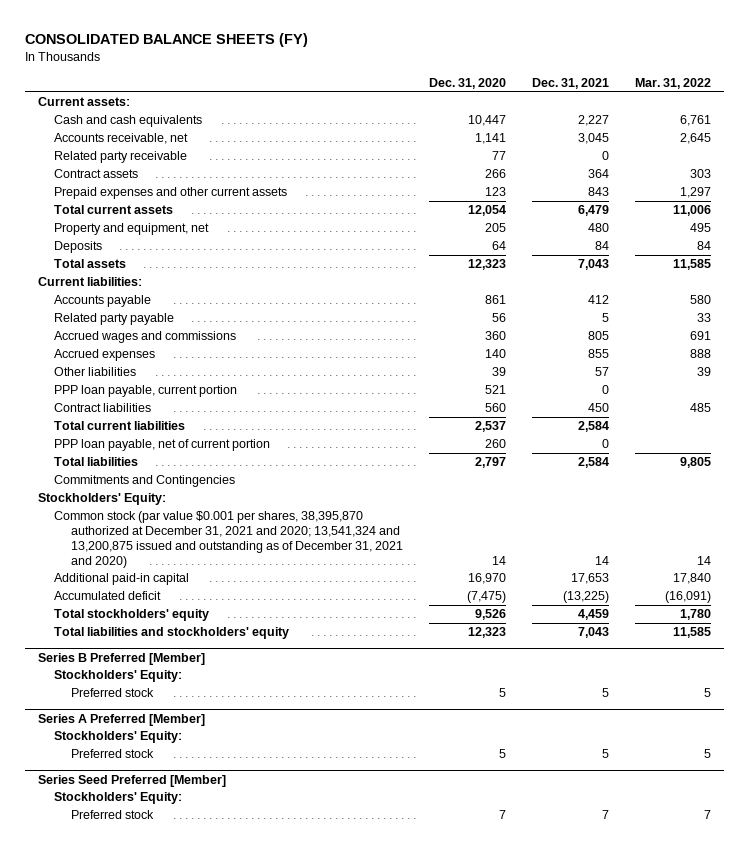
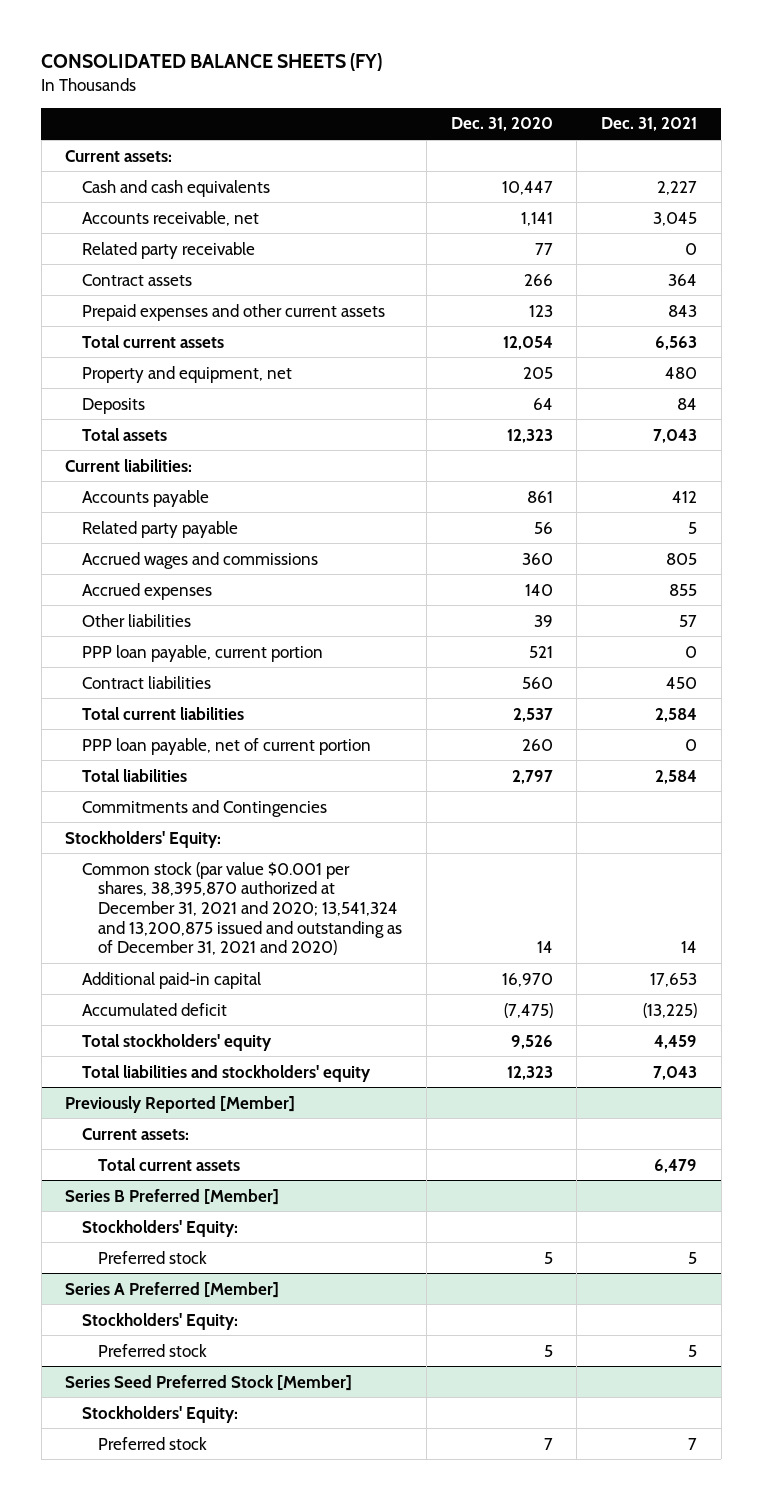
[634,78,711,90] Mar. 31, 2022 -> none
[577,205,609,217] 6,479 -> [654,335,697,350] 6,563
none -> [65,1095,296,1113] Previously Reported [Member]
none -> [81,1127,189,1140] Current assets:
none -> [98,1157,241,1171] Total current assets
[38,774,227,787] Series Seed Preferred [Member] -> [65,1374,353,1391] Series Seed Preferred Stock [Member]

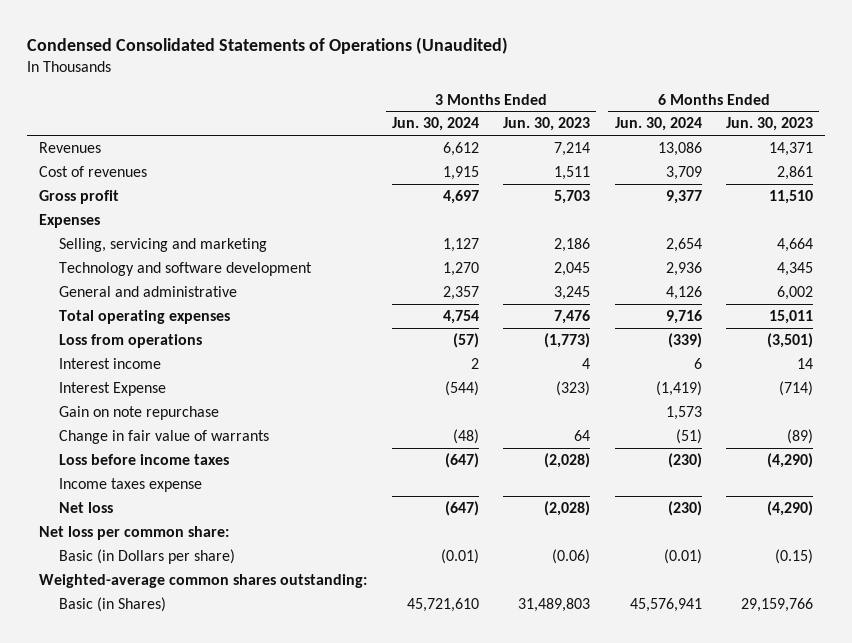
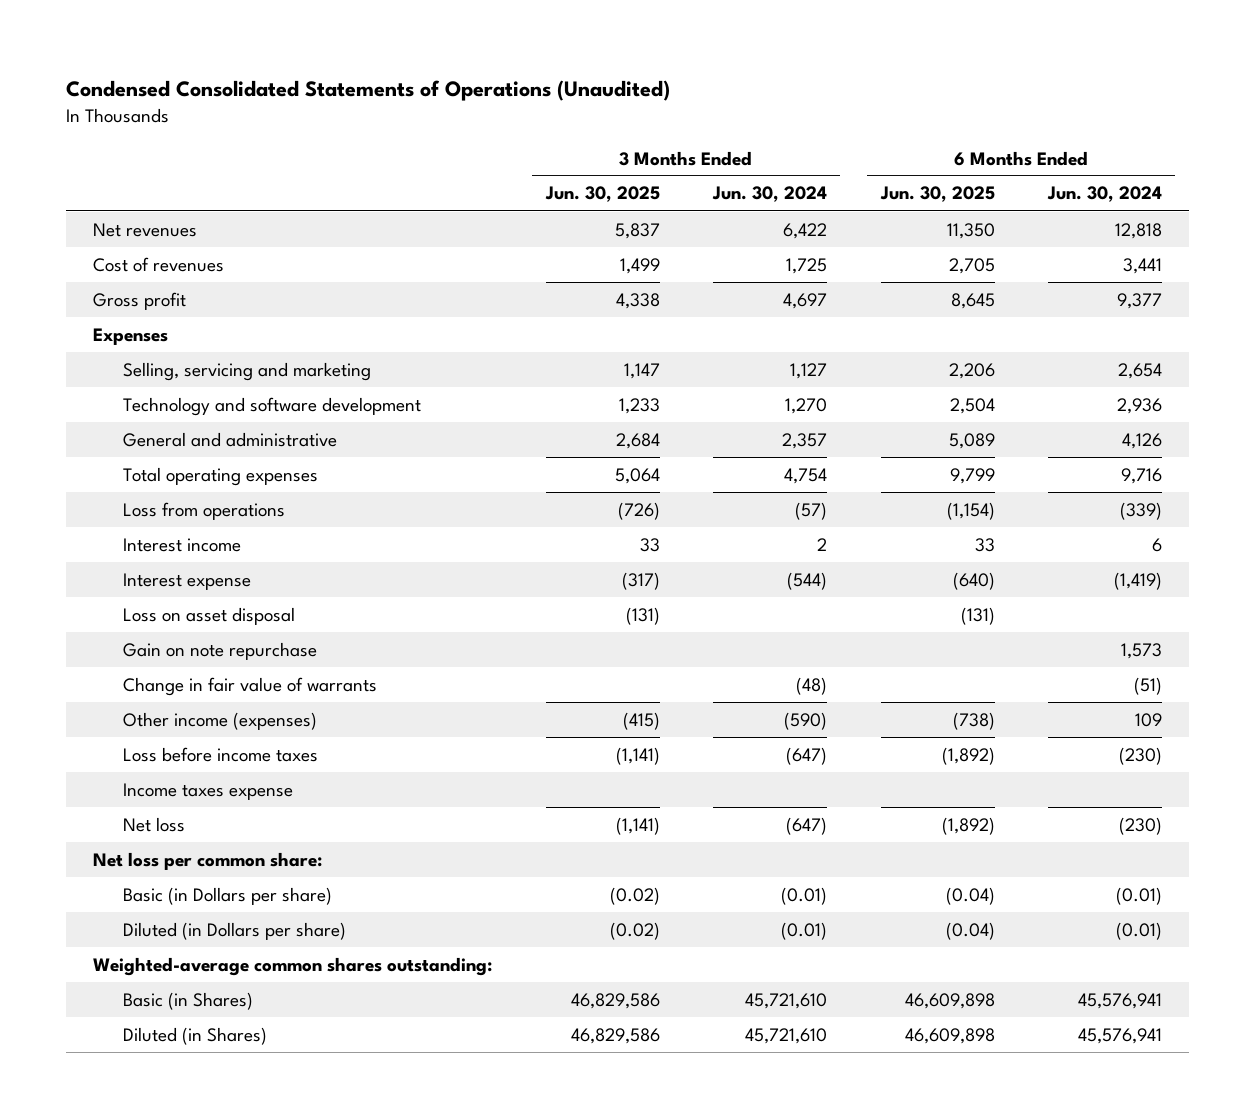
[503,117,591,132] Jun. 30, 2023 -> none
[725,117,813,132] Jun. 30, 2023 -> none
none -> [544,186,660,203] Jun. 30, 2025
none -> [879,186,995,203] Jun. 30, 2025
[39,141,102,153] Revenues -> [93,222,198,237] Net revenues
[442,141,479,156] 6,612 -> [783,222,828,239] 6,422
[657,141,702,156] 13,086 -> [1115,222,1163,239] 12,818
[442,165,479,180] 1,915 -> [786,257,828,274] 1,725
[665,165,702,180] 3,709 -> [1123,257,1163,274] 3,441
[59,381,167,396] Interest Expense -> [122,572,251,590] Interest expense
none -> [122,606,295,625] Loss on asset disposal
none -> [122,711,317,730] Other income (expenses)
none -> [122,921,346,940] Diluted (in Dollars per share)
none -> [122,1026,267,1045] Diluted (in Shares)

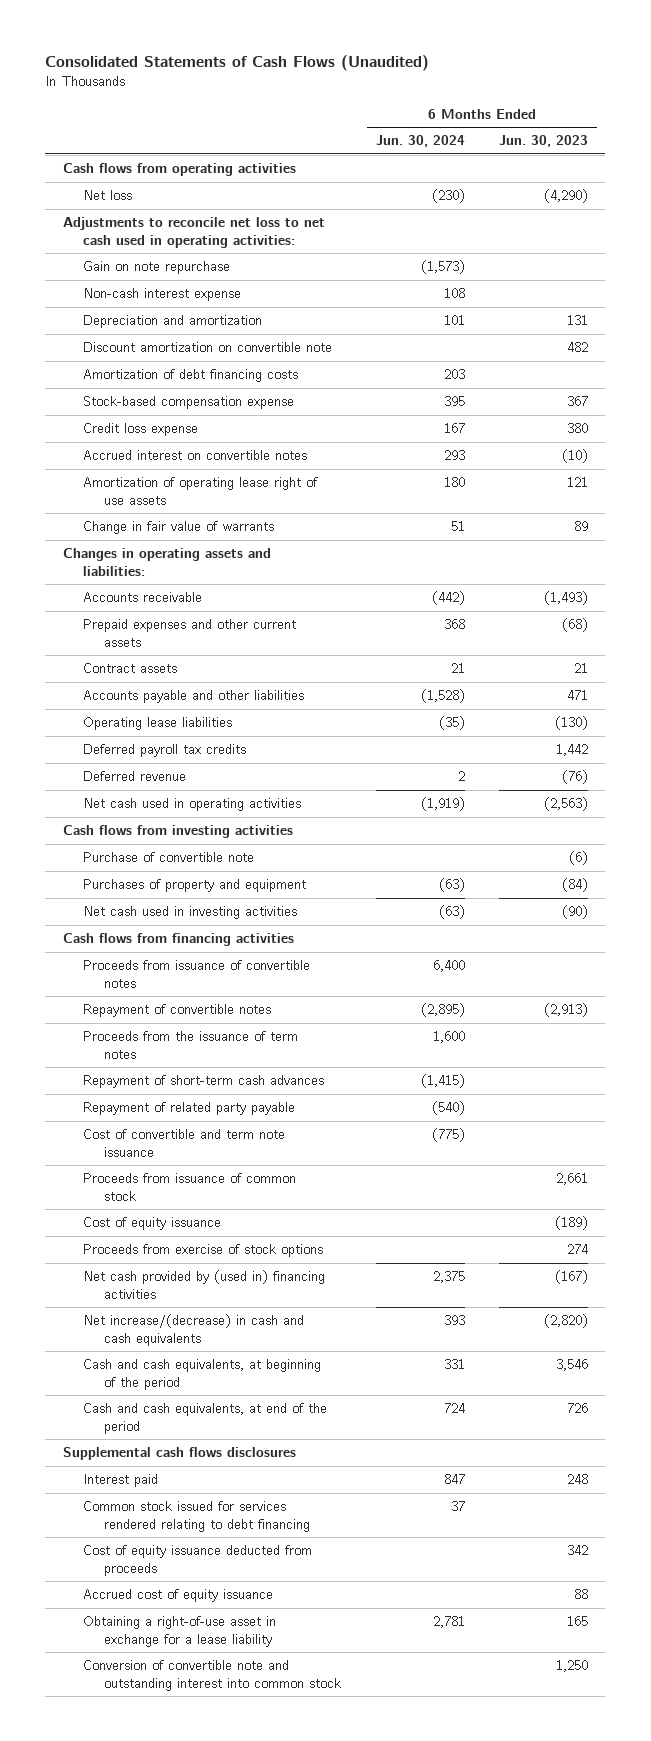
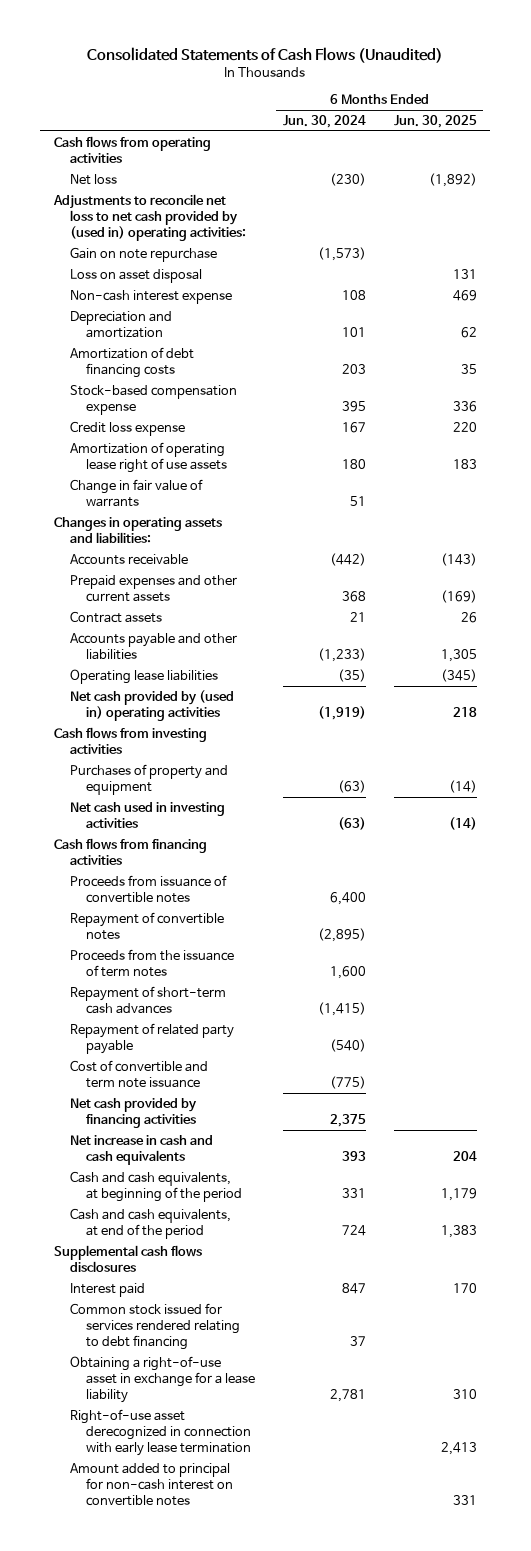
[499,135,589,148] Jun. 30, 2023 -> none
none -> [393,115,477,129] Jun. 30, 2025
[62,217,325,248] Adjustments to reconcile net loss to net cash used in operating activities: -> [53,193,247,241] Adjustments to reconcile net loss to net cash provided by (used in) operating activities:
none -> [70,268,203,283] Loss on asset disposal
[83,342,333,353] Discount amortization on convertible note -> none
[83,450,308,461] Accrued interest on convertible notes -> none
[420,689,465,704] (1,528) -> [317,647,366,662] (1,233)
[83,744,247,758] Deferred payroll tax credits -> none
[83,771,187,782] Deferred revenue -> none
[83,798,302,812] Net cash used in operating activities -> [70,689,235,721] Net cash provided by (used in) operating activities
[83,852,255,863] Purchase of convertible note -> none
[83,1173,297,1201] Proceeds from issuance of common stock -> none
[83,1217,222,1231] Cost of equity issuance -> none
[83,1244,324,1258] Proceeds from exercise of stock options -> none
[83,1270,326,1299] Net cash provided by (used in) financing activities -> [70,1097,198,1128] Net cash provided by financing activities
[83,1314,305,1346] Net increase/(decrease) in cash and cash equivalents -> [70,1134,214,1165] Net increase in cash and cash equivalents
[83,1545,313,1576] Cost of equity issuance deducted from proceeds -> none
[83,1589,274,1603] Accrued cost of equity issuance -> none
[83,1660,342,1691] Conversion of convertible note and outstanding interest into common stock -> none
none -> [70,1408,252,1456] Right-of-use asset derecognized in connection with early lease termination
none -> [70,1462,234,1506] Amount added to principal for non-cash interest on convertible notes

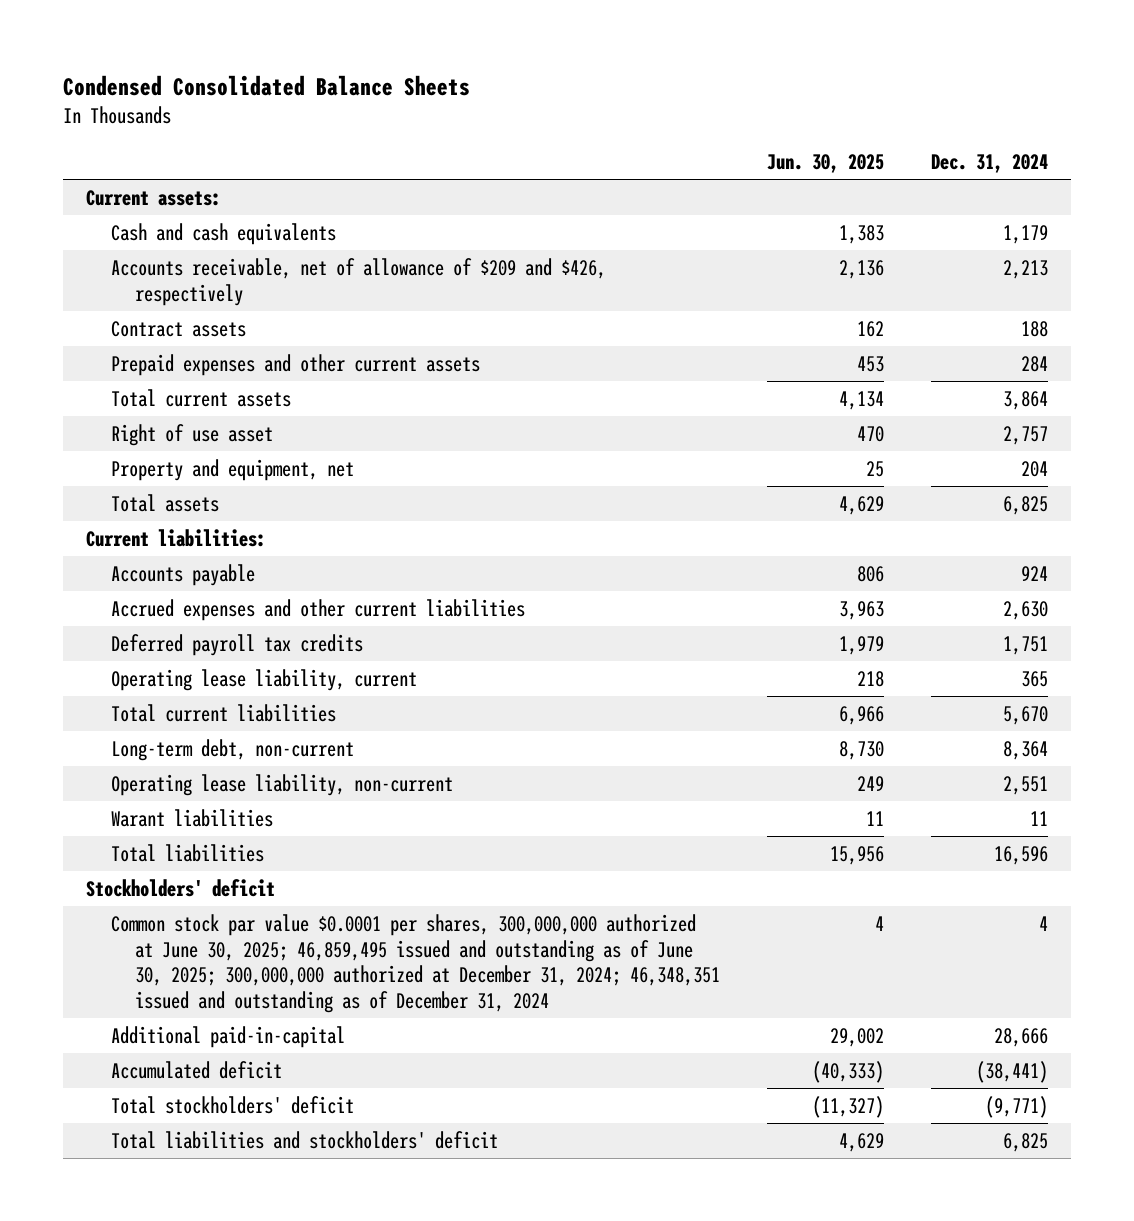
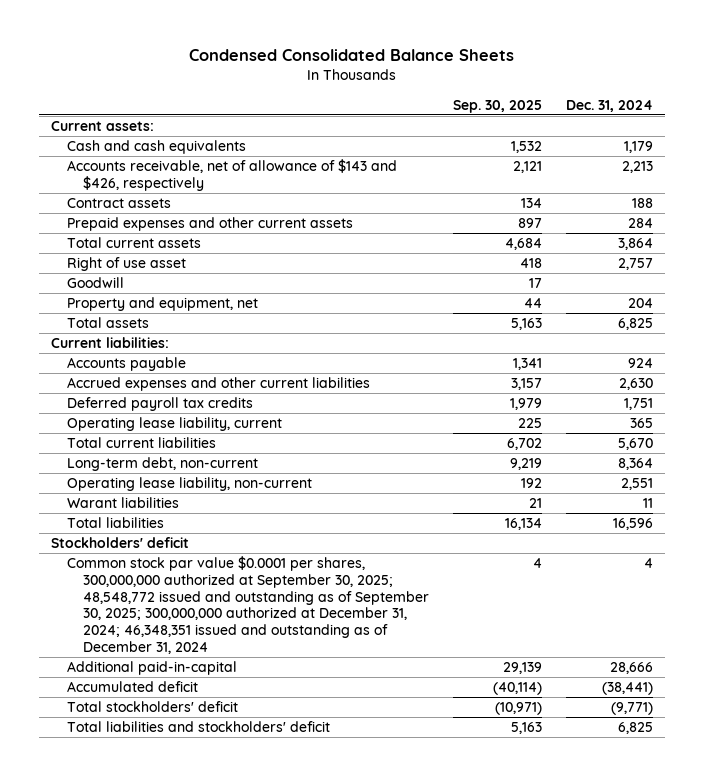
[766,153,884,173] Jun. 30, 2025 -> none
none -> [452,99,542,113] Sep. 30, 2025
[110,257,606,306] Accounts receivable, net of allowance of $209 and $426, respectively -> [67,159,398,191] Accounts receivable, net of allowance of $143 and $426, respectively
none -> [67,277,125,289] Goodwill
[110,913,720,1014] Common stock par value $0.0001 per shares, 300,000,000 authorized at June 30, 2025; 46,859,495 issued and outstanding as of June 30, 2025; 300,000,000 authorized at December 31, 2024; 46,348,351 issued and outstanding as of December 31, 2024 -> [67,556,429,654] Common stock par value $0.0001 per shares, 300,000,000 authorized at September 30, 2025; 48,548,772 issued and outstanding as of September 30, 2025; 300,000,000 authorized at December 31, 2024; 46,348,351 issued and outstanding as of December 31, 2024

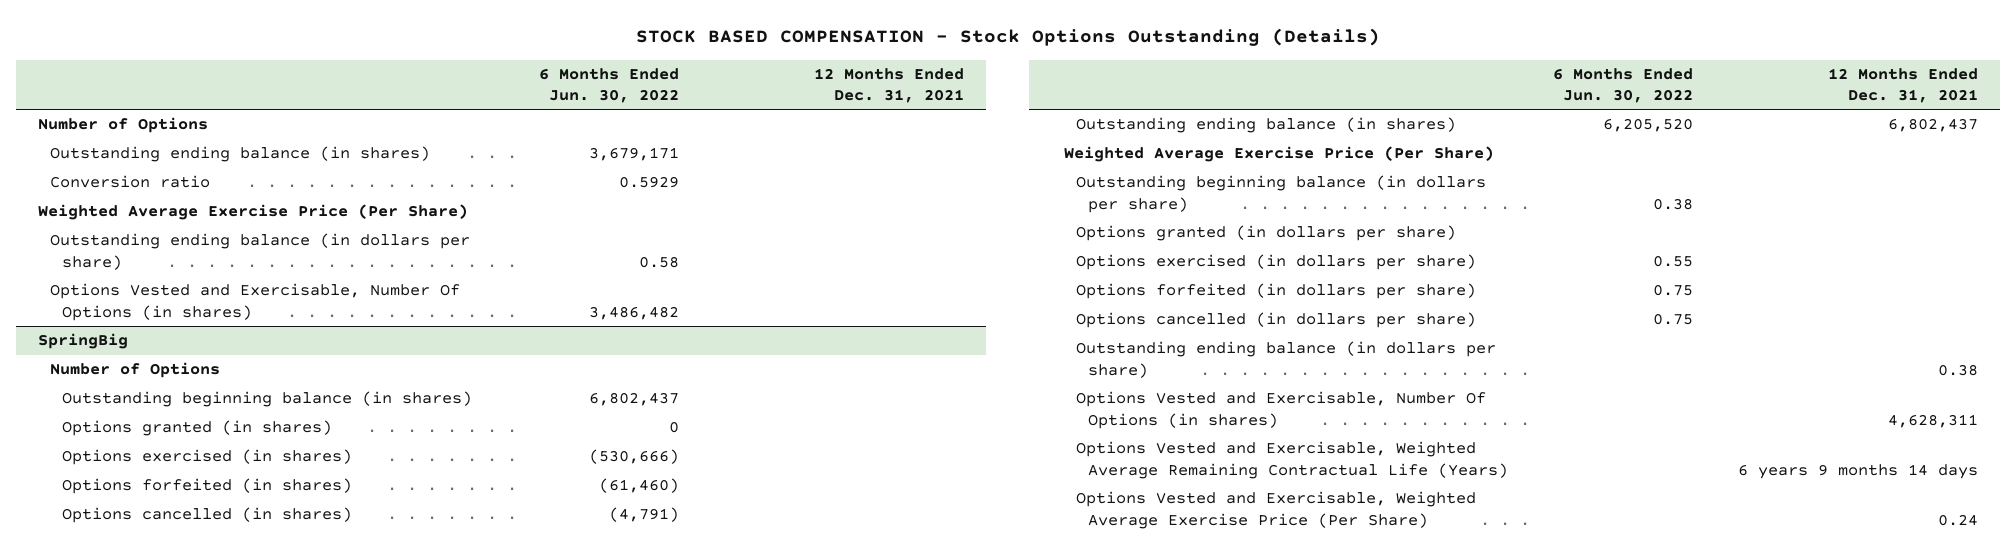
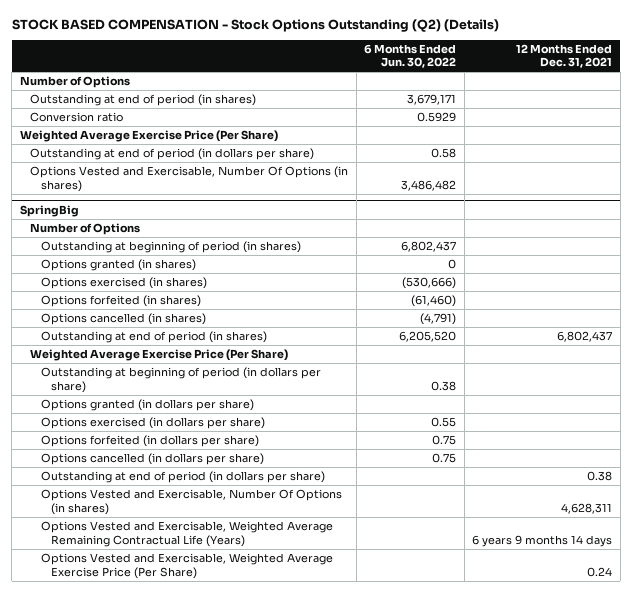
[635,28,1380,47] STOCK BASED COMPENSATION - Stock Options Outstanding (Details) -> [11,18,499,32] STOCK BASED COMPENSATION - Stock Options Outstanding (Q2) (Details)
[50,146,431,163] Outstanding ending balance (in shares) -> [30,94,257,107] Outstanding at end of period (in shares)
[50,233,471,270] Outstanding ending balance (in dollars per share) -> [30,148,315,161] Outstanding at end of period (in dollars per share)
[62,391,473,408] Outstanding beginning balance (in shares) -> [40,241,301,254] Outstanding at beginning of period (in shares)
[1075,117,1456,134] Outstanding ending balance (in shares) -> [40,331,267,344] Outstanding at end of period (in shares)
[1075,175,1486,213] Outstanding beginning balance (in dollars per share) -> [40,367,321,393] Outstanding at beginning of period (in dollars per share)
[1075,341,1496,378] Outstanding ending balance (in dollars per share) -> [40,471,325,484] Outstanding at end of period (in dollars per share)

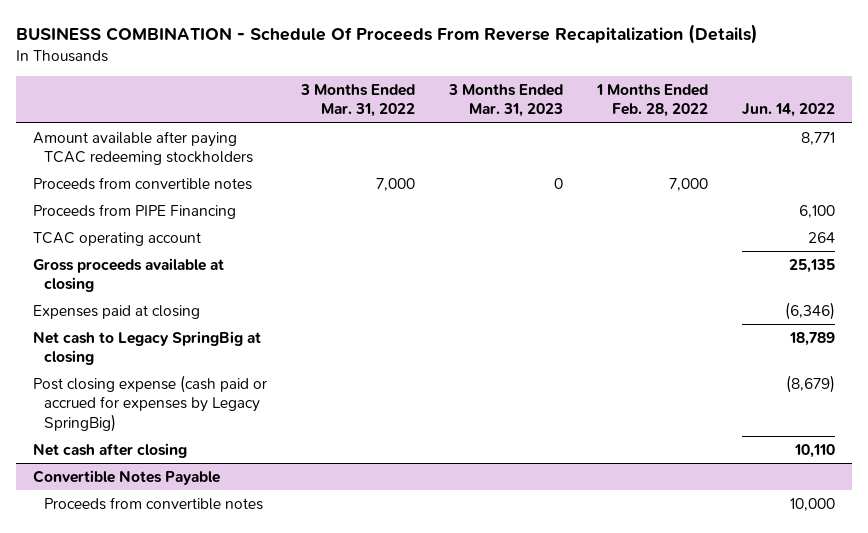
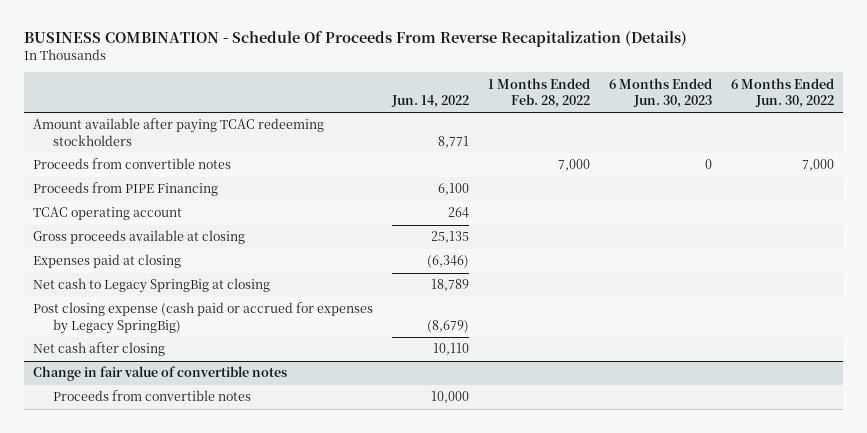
[300,83,416,118] 3 Months Ended Mar. 31, 2022 -> none
[448,83,564,118] 3 Months Ended Mar. 31, 2023 -> none
none -> [608,77,712,108] 6 Months Ended Jun. 30, 2023
none -> [730,77,834,108] 6 Months Ended Jun. 30, 2022
[33,469,221,485] Convertible Notes Payable -> [33,366,288,382] Change in fair value of convertible notes

